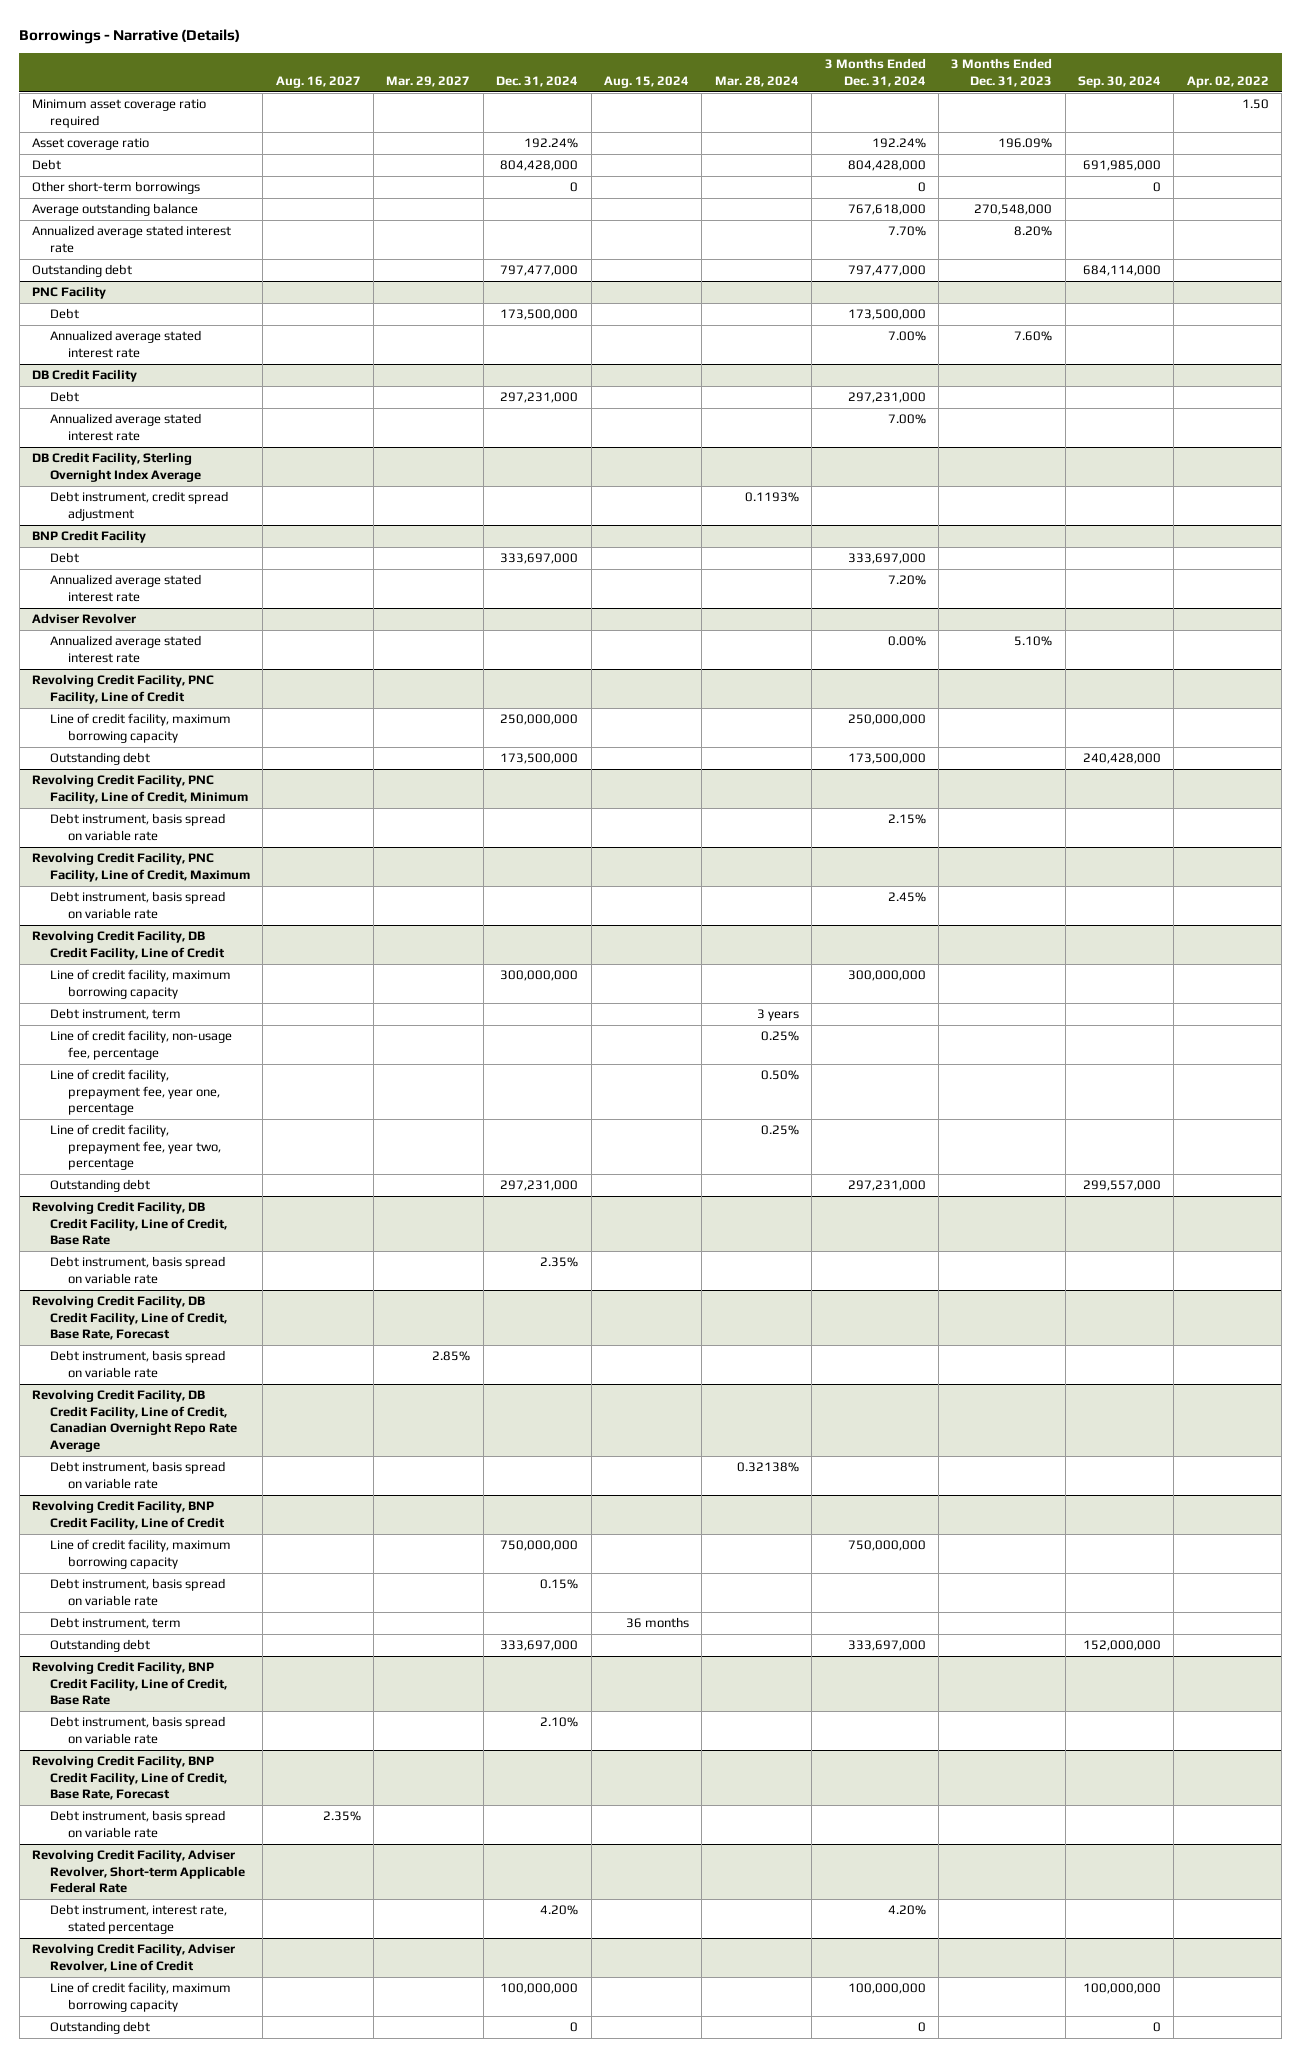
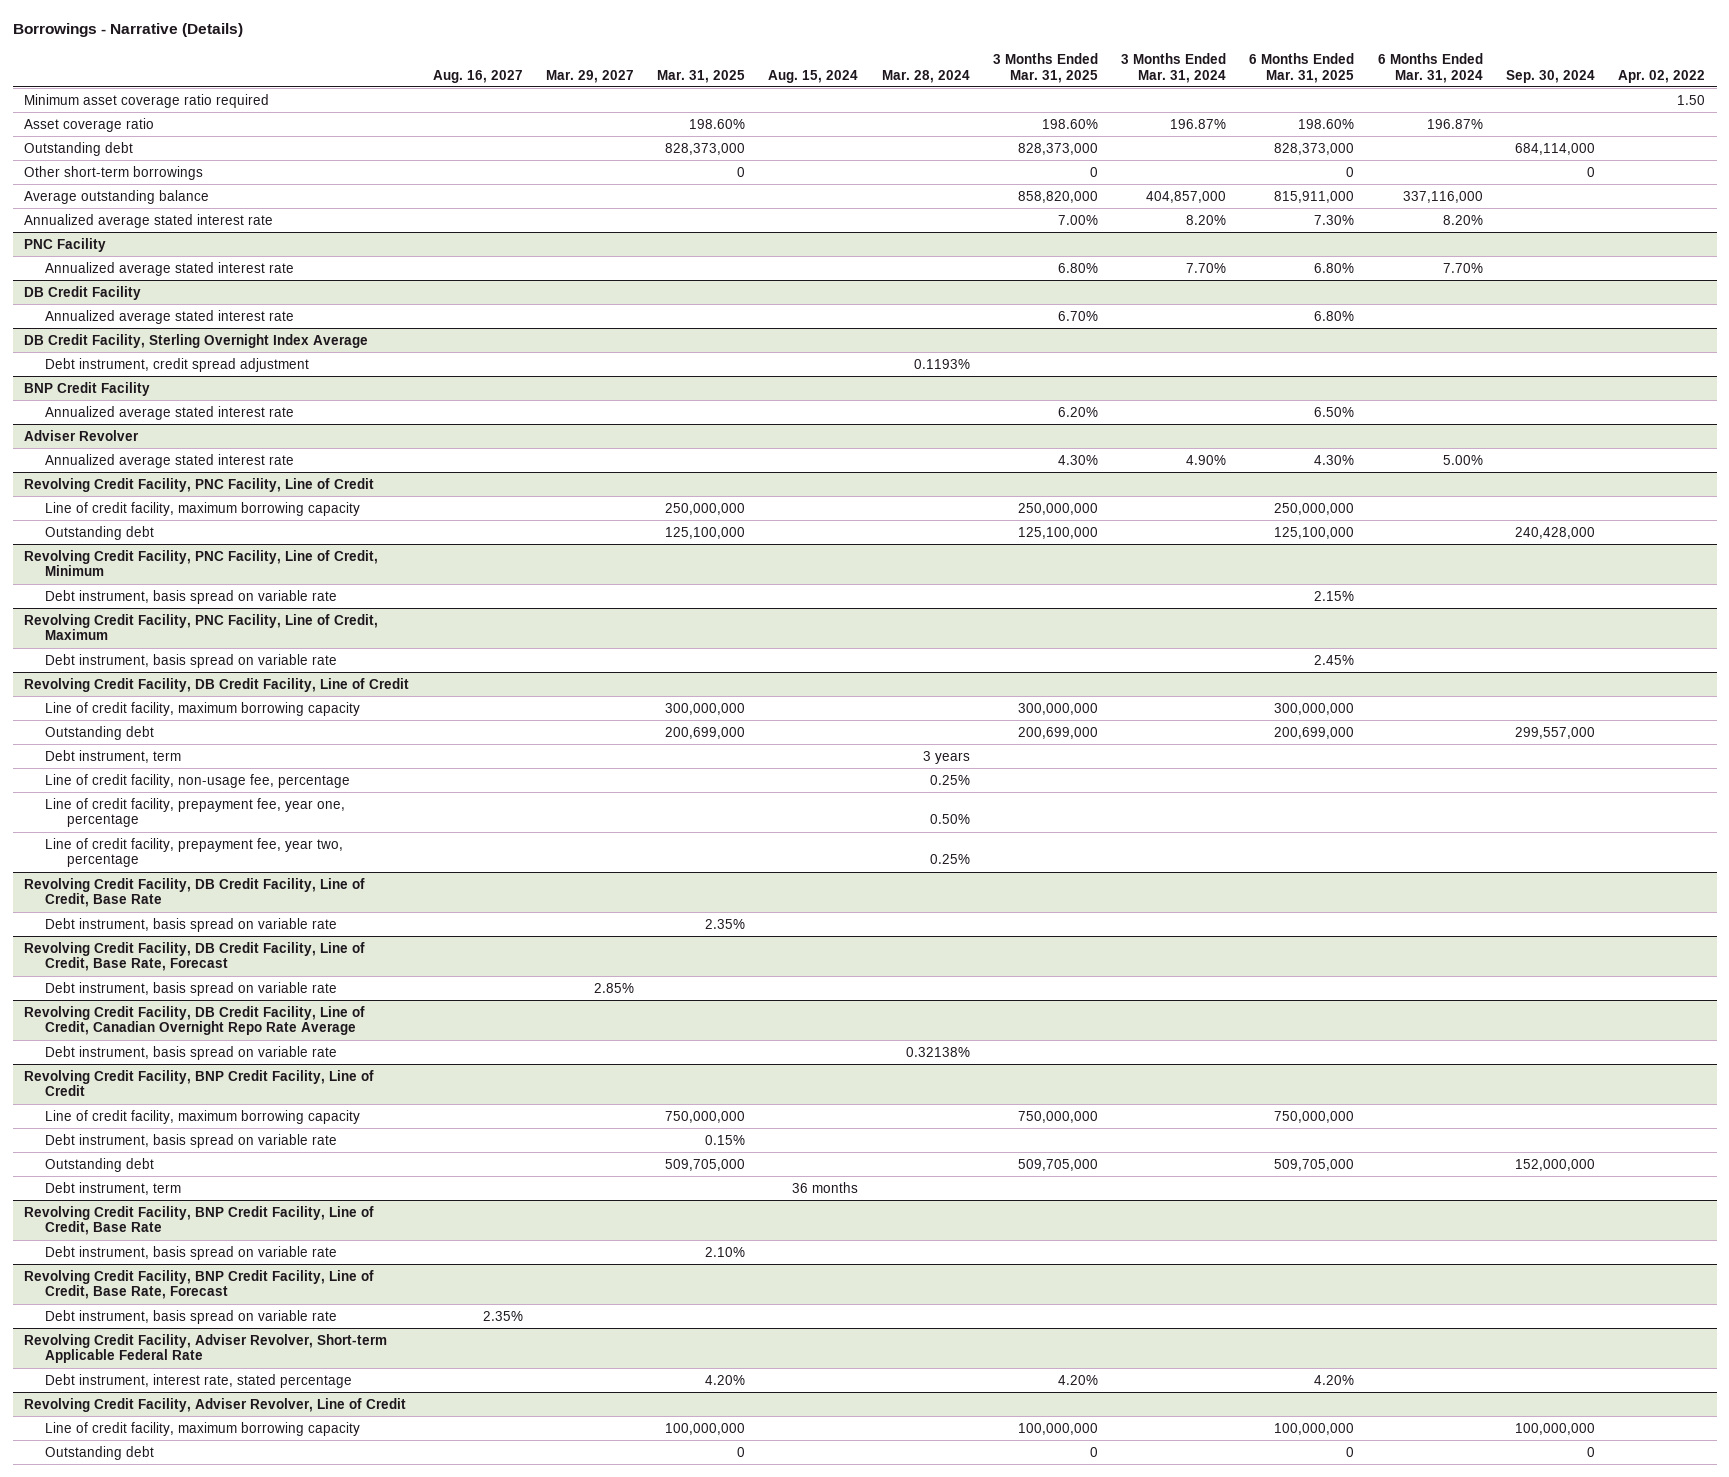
[496,75,579,87] Dec. 31, 2024 -> none
[824,58,926,87] 3 Months Ended Dec. 31, 2024 -> none
[951,58,1053,87] 3 Months Ended Dec. 31, 2023 -> none
none -> [657,69,746,83] Mar. 31, 2025
none -> [992,52,1098,83] 3 Months Ended Mar. 31, 2025
none -> [1121,52,1227,83] 3 Months Ended Mar. 31, 2024
none -> [1249,52,1355,83] 6 Months Ended Mar. 31, 2025
none -> [1377,52,1483,83] 6 Months Ended Mar. 31, 2024
[32,159,62,171] Debt -> none
[32,264,133,278] Outstanding debt -> [24,141,134,156] Outstanding debt
[49,308,79,320] Debt -> none
[49,391,79,403] Debt -> none
[49,552,79,564] Debt -> none
[49,1179,150,1193] Outstanding debt -> [45,725,155,740] Outstanding debt
[49,1617,181,1630] Debt instrument, term -> [45,1181,182,1195] Debt instrument, term

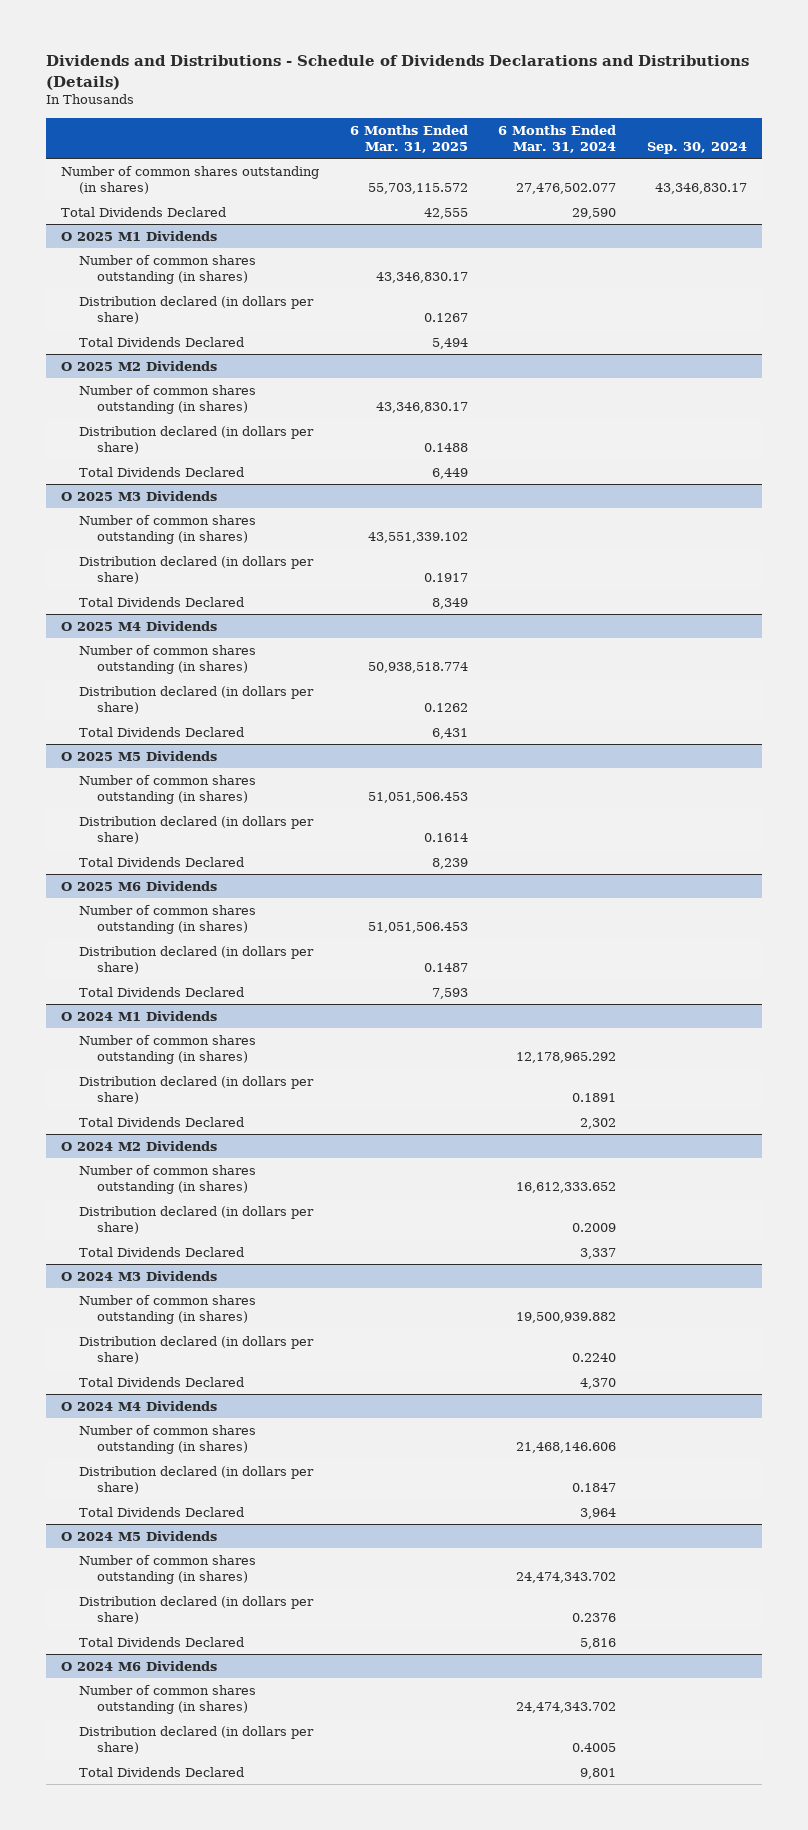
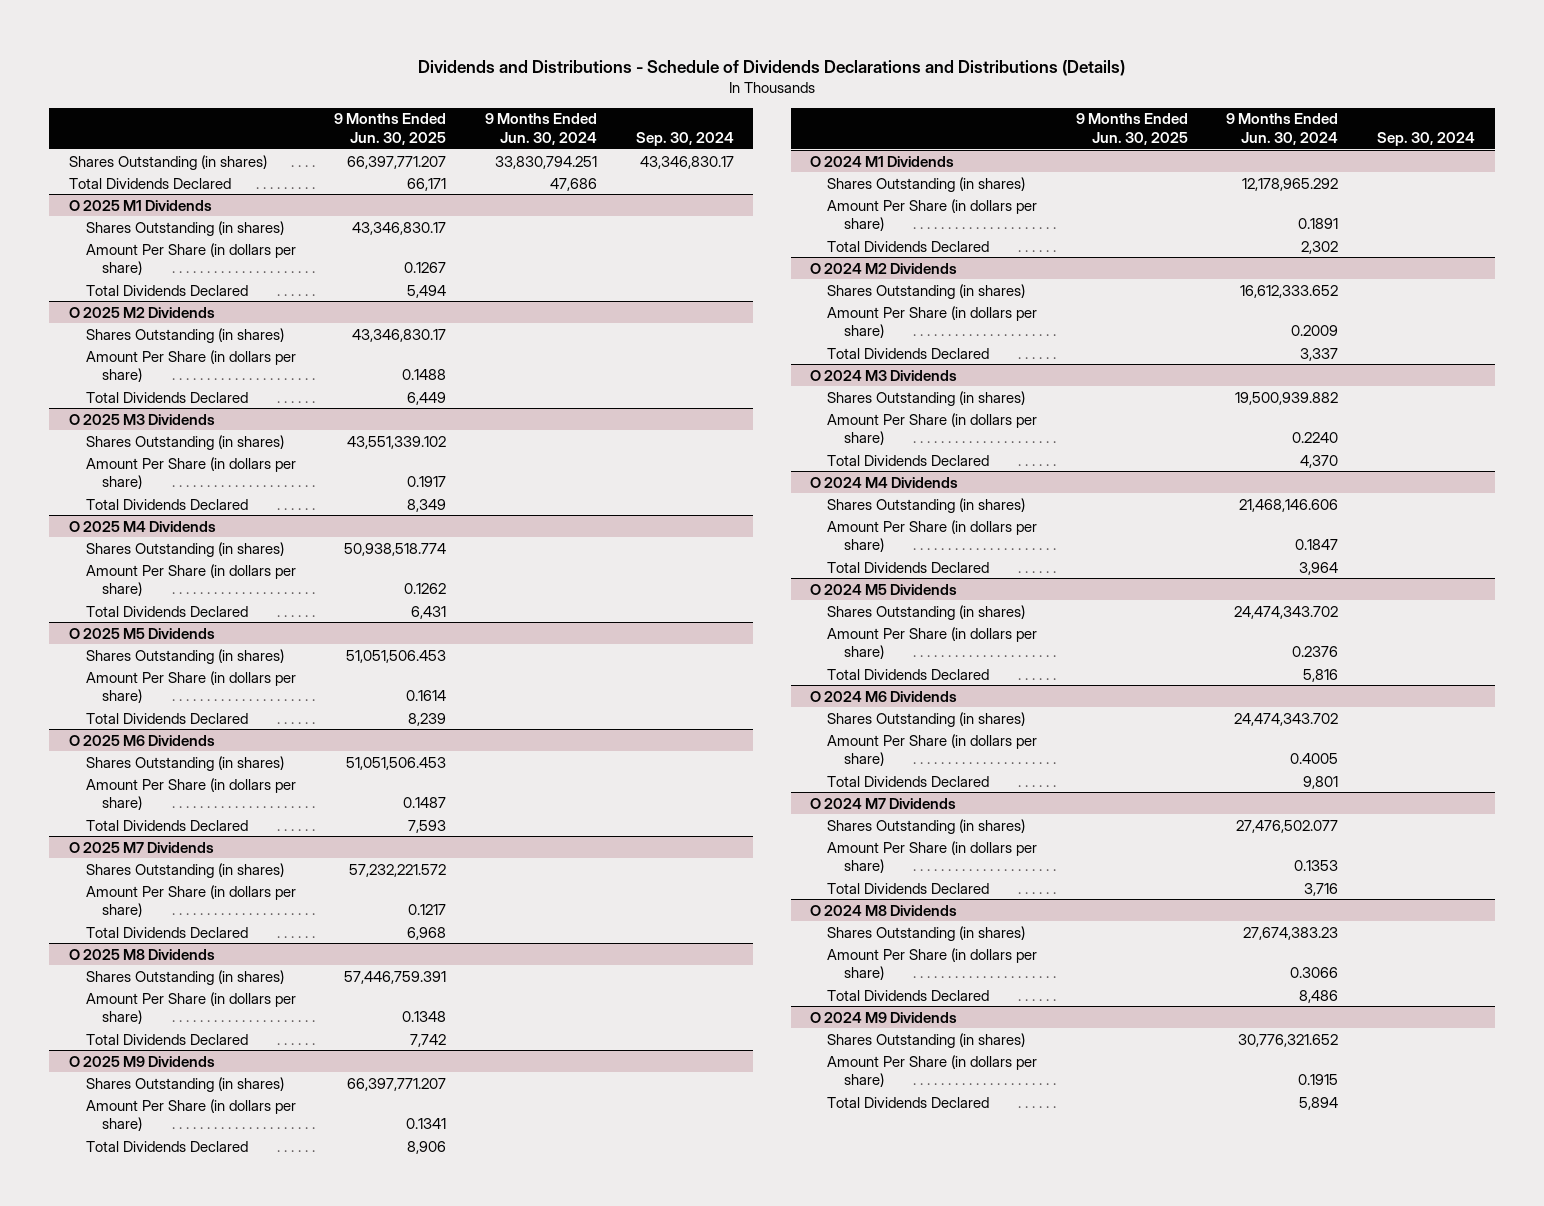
[349,124,468,153] 6 Months Ended Mar. 31, 2025 -> none
[498,124,617,153] 6 Months Ended Mar. 31, 2024 -> none
none -> [334,113,447,145] 9 Months Ended Jun. 30, 2025
none -> [485,113,598,145] 9 Months Ended Jun. 30, 2024
[60,166,319,195] Number of common shares outstanding (in shares) -> [68,154,267,170] Shares Outstanding (in shares)
[78,255,256,285] Number of common shares outstanding (in shares) -> [85,220,284,236] Shares Outstanding (in shares)
[78,296,314,325] Distribution declared (in dollars per share) -> [85,242,296,276] Amount Per Share (in dollars per share)
[78,385,256,415] Number of common shares outstanding (in shares) -> [85,327,284,343] Shares Outstanding (in shares)
[78,426,314,455] Distribution declared (in dollars per share) -> [85,349,296,383] Amount Per Share (in dollars per share)
[78,515,256,545] Number of common shares outstanding (in shares) -> [85,434,284,450] Shares Outstanding (in shares)
[78,556,314,585] Distribution declared (in dollars per share) -> [85,456,296,490] Amount Per Share (in dollars per share)
[78,645,256,675] Number of common shares outstanding (in shares) -> [85,541,284,557] Shares Outstanding (in shares)
[78,686,314,715] Distribution declared (in dollars per share) -> [85,563,296,597] Amount Per Share (in dollars per share)
[78,775,256,805] Number of common shares outstanding (in shares) -> [85,648,284,664] Shares Outstanding (in shares)
[78,816,314,845] Distribution declared (in dollars per share) -> [85,670,296,704] Amount Per Share (in dollars per share)
[78,905,256,935] Number of common shares outstanding (in shares) -> [85,755,284,771] Shares Outstanding (in shares)
[78,946,314,975] Distribution declared (in dollars per share) -> [85,777,296,811] Amount Per Share (in dollars per share)
none -> [68,841,214,853] O 2025 M7 Dividends
none -> [85,862,284,878] Shares Outstanding (in shares)
none -> [85,884,296,918] Amount Per Share (in dollars per share)
none -> [85,926,248,938] Total Dividends Declared
none -> [68,948,215,960] O 2025 M8 Dividends
none -> [85,969,284,985] Shares Outstanding (in shares)
none -> [85,991,296,1025] Amount Per Share (in dollars per share)
none -> [85,1033,248,1045] Total Dividends Declared
none -> [68,1055,215,1067] O 2025 M9 Dividends
none -> [85,1076,284,1092] Shares Outstanding (in shares)
none -> [85,1098,296,1132] Amount Per Share (in dollars per share)
none -> [85,1140,248,1152] Total Dividends Declared
[78,1035,256,1065] Number of common shares outstanding (in shares) -> [826,176,1025,192] Shares Outstanding (in shares)
[78,1076,314,1105] Distribution declared (in dollars per share) -> [826,198,1037,232] Amount Per Share (in dollars per share)
[78,1165,256,1195] Number of common shares outstanding (in shares) -> [826,283,1025,299] Shares Outstanding (in shares)
[78,1206,314,1235] Distribution declared (in dollars per share) -> [826,305,1037,339] Amount Per Share (in dollars per share)
[78,1295,256,1325] Number of common shares outstanding (in shares) -> [826,390,1025,406] Shares Outstanding (in shares)
[78,1336,314,1365] Distribution declared (in dollars per share) -> [826,412,1037,446] Amount Per Share (in dollars per share)
[78,1425,256,1455] Number of common shares outstanding (in shares) -> [826,497,1025,513] Shares Outstanding (in shares)
[78,1466,314,1495] Distribution declared (in dollars per share) -> [826,519,1037,553] Amount Per Share (in dollars per share)
[78,1555,256,1585] Number of common shares outstanding (in shares) -> [826,604,1025,620] Shares Outstanding (in shares)
[78,1596,314,1625] Distribution declared (in dollars per share) -> [826,626,1037,660] Amount Per Share (in dollars per share)
[78,1685,256,1715] Number of common shares outstanding (in shares) -> [826,711,1025,727] Shares Outstanding (in shares)
[78,1726,314,1755] Distribution declared (in dollars per share) -> [826,733,1037,767] Amount Per Share (in dollars per share)
none -> [810,797,957,809] O 2024 M7 Dividends
none -> [826,818,1025,834] Shares Outstanding (in shares)
none -> [826,840,1037,874] Amount Per Share (in dollars per share)
none -> [826,882,989,894] Total Dividends Declared
none -> [810,904,958,916] O 2024 M8 Dividends
none -> [826,925,1025,941] Shares Outstanding (in shares)
none -> [826,947,1037,981] Amount Per Share (in dollars per share)
none -> [826,989,989,1001] Total Dividends Declared
none -> [810,1011,958,1023] O 2024 M9 Dividends
none -> [826,1032,1025,1048] Shares Outstanding (in shares)
none -> [826,1054,1037,1088] Amount Per Share (in dollars per share)
none -> [826,1096,989,1108] Total Dividends Declared

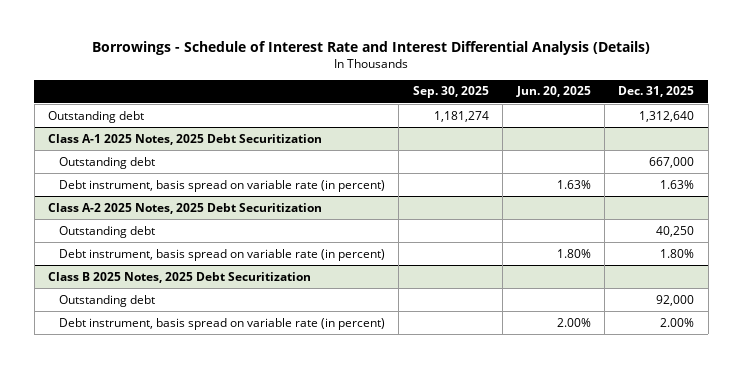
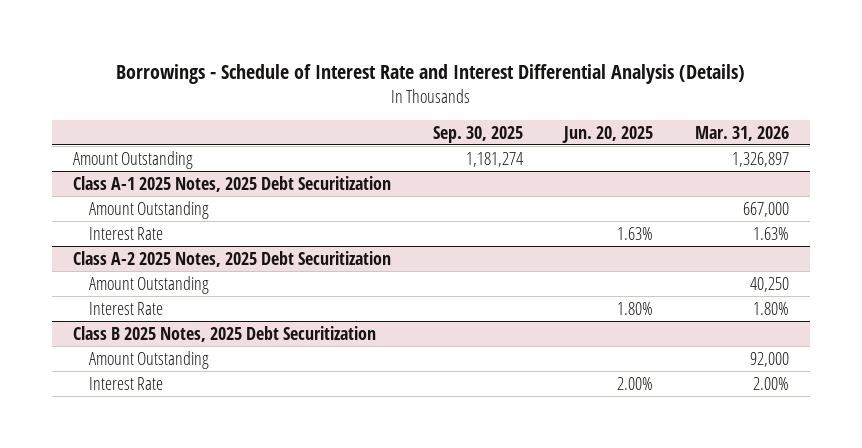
[618,86,695,98] Dec. 31, 2025 -> none
none -> [694,125,789,141] Mar. 31, 2026
[48,110,145,123] Outstanding debt -> [72,150,193,169] Amount Outstanding
[58,156,155,169] Outstanding debt -> [89,200,210,219] Amount Outstanding
[58,179,385,192] Debt instrument, basis spread on variable rate (in percent) -> [89,226,164,240] Interest Rate
[58,225,155,238] Outstanding debt -> [89,275,210,294] Amount Outstanding
[58,248,385,261] Debt instrument, basis spread on variable rate (in percent) -> [89,301,164,315] Interest Rate
[58,294,155,307] Outstanding debt -> [89,350,210,369] Amount Outstanding
[58,317,385,330] Debt instrument, basis spread on variable rate (in percent) -> [89,376,164,390] Interest Rate

